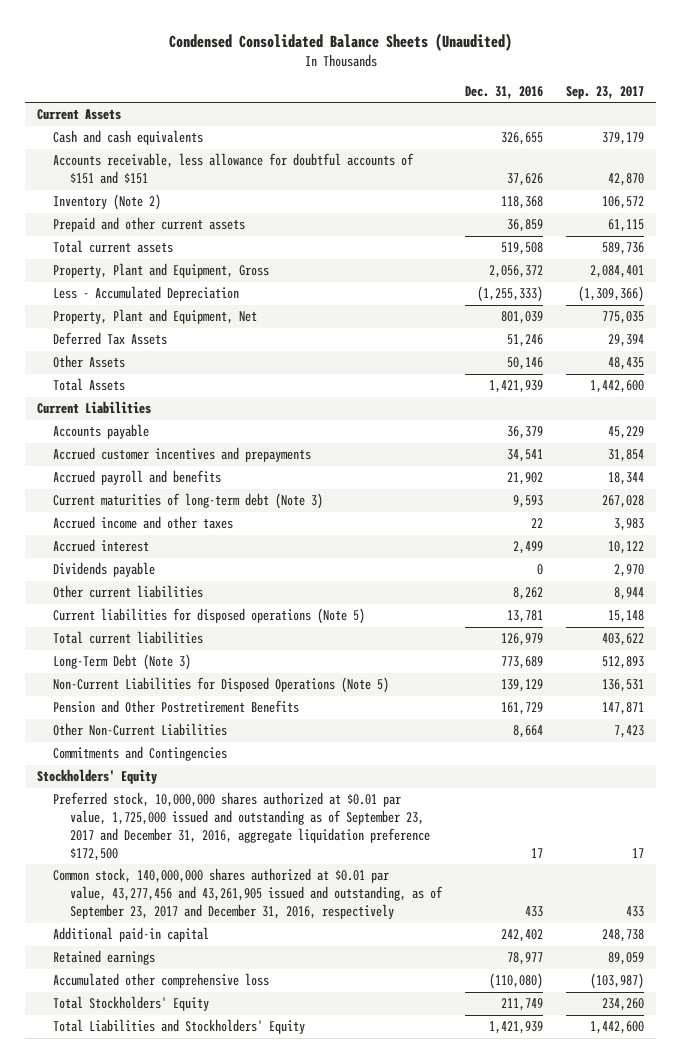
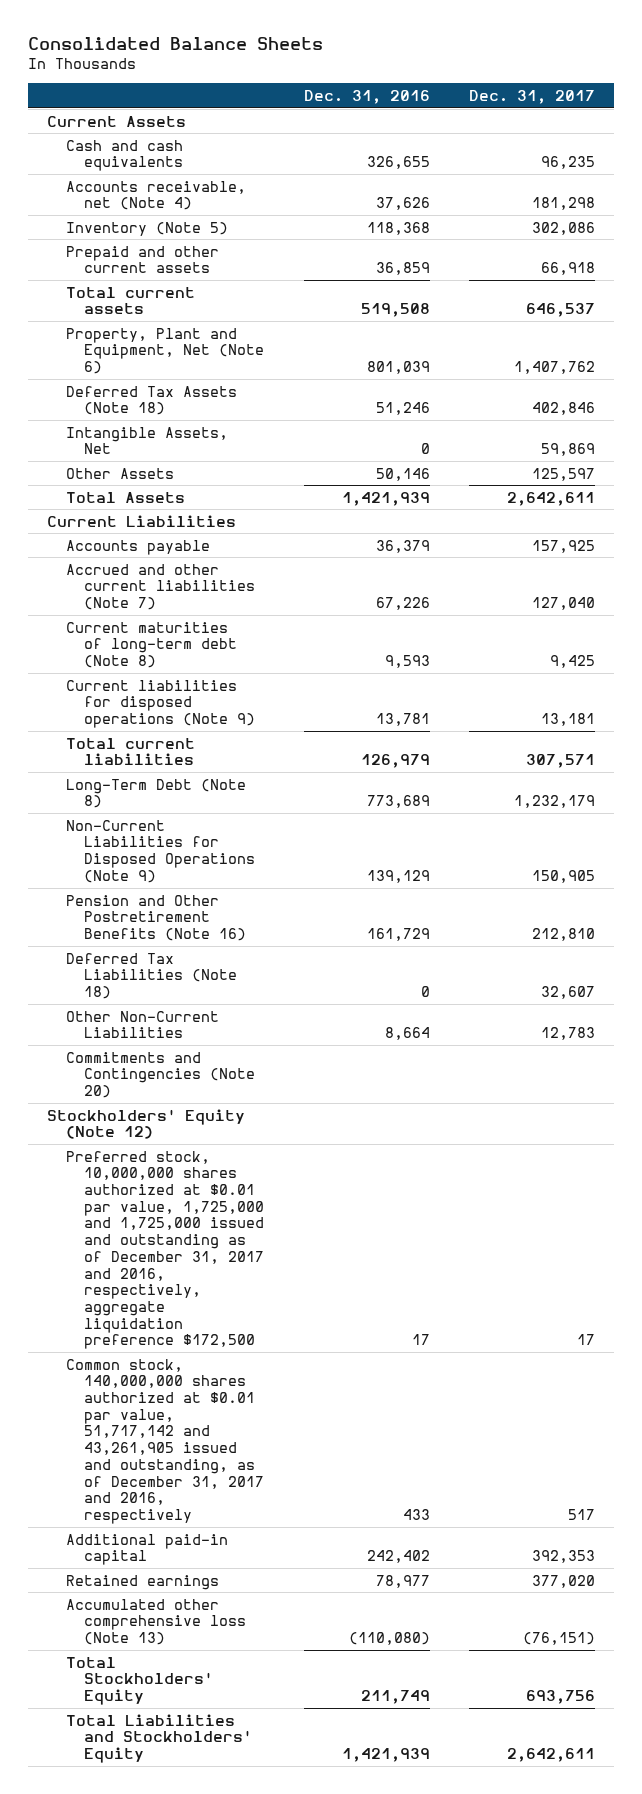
[168,32,512,51] Condensed Consolidated Balance Sheets (Unaudited) -> [27,36,323,50] Consolidated Balance Sheets
[566,85,645,99] Sep. 23, 2017 -> none
none -> [468,90,595,105] Dec. 31, 2017
[53,153,415,185] Accounts receivable, less allowance for doubtful accounts of $151 and $151 -> [65,180,246,211] Accounts receivable, net (Note 4)
[53,194,162,211] Inventory (Note 2) -> [65,221,228,236] Inventory (Note 5)
[53,263,270,279] Property, Plant and Equipment, Gross -> none
[53,286,240,302] Less - Accumulated Depreciation -> none
[53,309,258,325] Property, Plant and Equipment, Net -> [65,327,265,375] Property, Plant and Equipment, Net (Note 6)
[53,332,168,346] Deferred Tax Assets -> [65,385,237,416] Deferred Tax Assets (Note 18)
none -> [65,426,228,455] Intangible Assets, Net
[53,470,222,486] Accrued payroll and benefits -> none
[53,516,234,530] Accrued income and other taxes -> none
[53,539,150,553] Accrued interest -> none
[53,562,156,578] Dividends payable -> none
[53,585,204,599] Other current liabilities -> none
[53,447,312,463] Accrued customer incentives and prepayments -> [65,563,256,611] Accrued and other current liabilities (Note 7)
[507,449,544,463] 34,541 -> [375,597,430,611] 67,226
[53,493,324,510] Current maturities of long-term debt (Note 3) -> [65,621,238,669] Current maturities of long-term debt (Note 8)
[53,608,366,625] Current liabilities for disposed operations (Note 5) -> [65,679,256,729] Current liabilities for disposed operations (Note 9)
[53,654,192,671] Long-Term Debt (Note 3) -> [65,778,246,809] Long-Term Debt (Note 8)
[53,677,390,694] Non-Current Liabilities for Disposed Operations (Note 5) -> [65,819,256,883] Non-Current Liabilities for Disposed Operations (Note 9)
[53,700,300,714] Pension and Other Postretirement Benefits -> [65,894,247,942] Pension and Other Postretirement Benefits (Note 16)
none -> [65,952,238,1000] Deferred Tax Liabilities (Note 18)
[53,746,228,762] Commitments and Contingencies -> [65,1051,256,1099] Commitments and Contingencies (Note 20)
[36,769,157,785] Stockholders' Equity -> [47,1108,246,1140] Stockholders' Equity (Note 12)
[53,792,430,861] Preferred stock, 10,000,000 shares authorized at $0.01 par value, 1,725,000 issued and outstanding as of September 23, 2017 and December 31, 2016, aggregate liquidation preference $172,500 -> [65,1150,265,1350] Preferred stock, 10,000,000 shares authorized at $0.01 par value, 1,725,000 and 1,725,000 issued and outstanding as of December 31, 2017 and 2016, respectively, aggregate liquidation preference $172,500
[53,868,443,919] Common stock, 140,000,000 shares authorized at $0.01 par value, 43,277,456 and 43,261,905 issued and outstanding, as of September 23, 2017 and December 31, 2016, respectively -> [65,1358,265,1524] Common stock, 140,000,000 shares authorized at $0.01 par value, 51,717,142 and 43,261,905 issued and outstanding, as of December 31, 2017 and 2016, respectively
[53,973,270,989] Accumulated other comprehensive loss -> [65,1598,247,1646] Accumulated other comprehensive loss (Note 13)

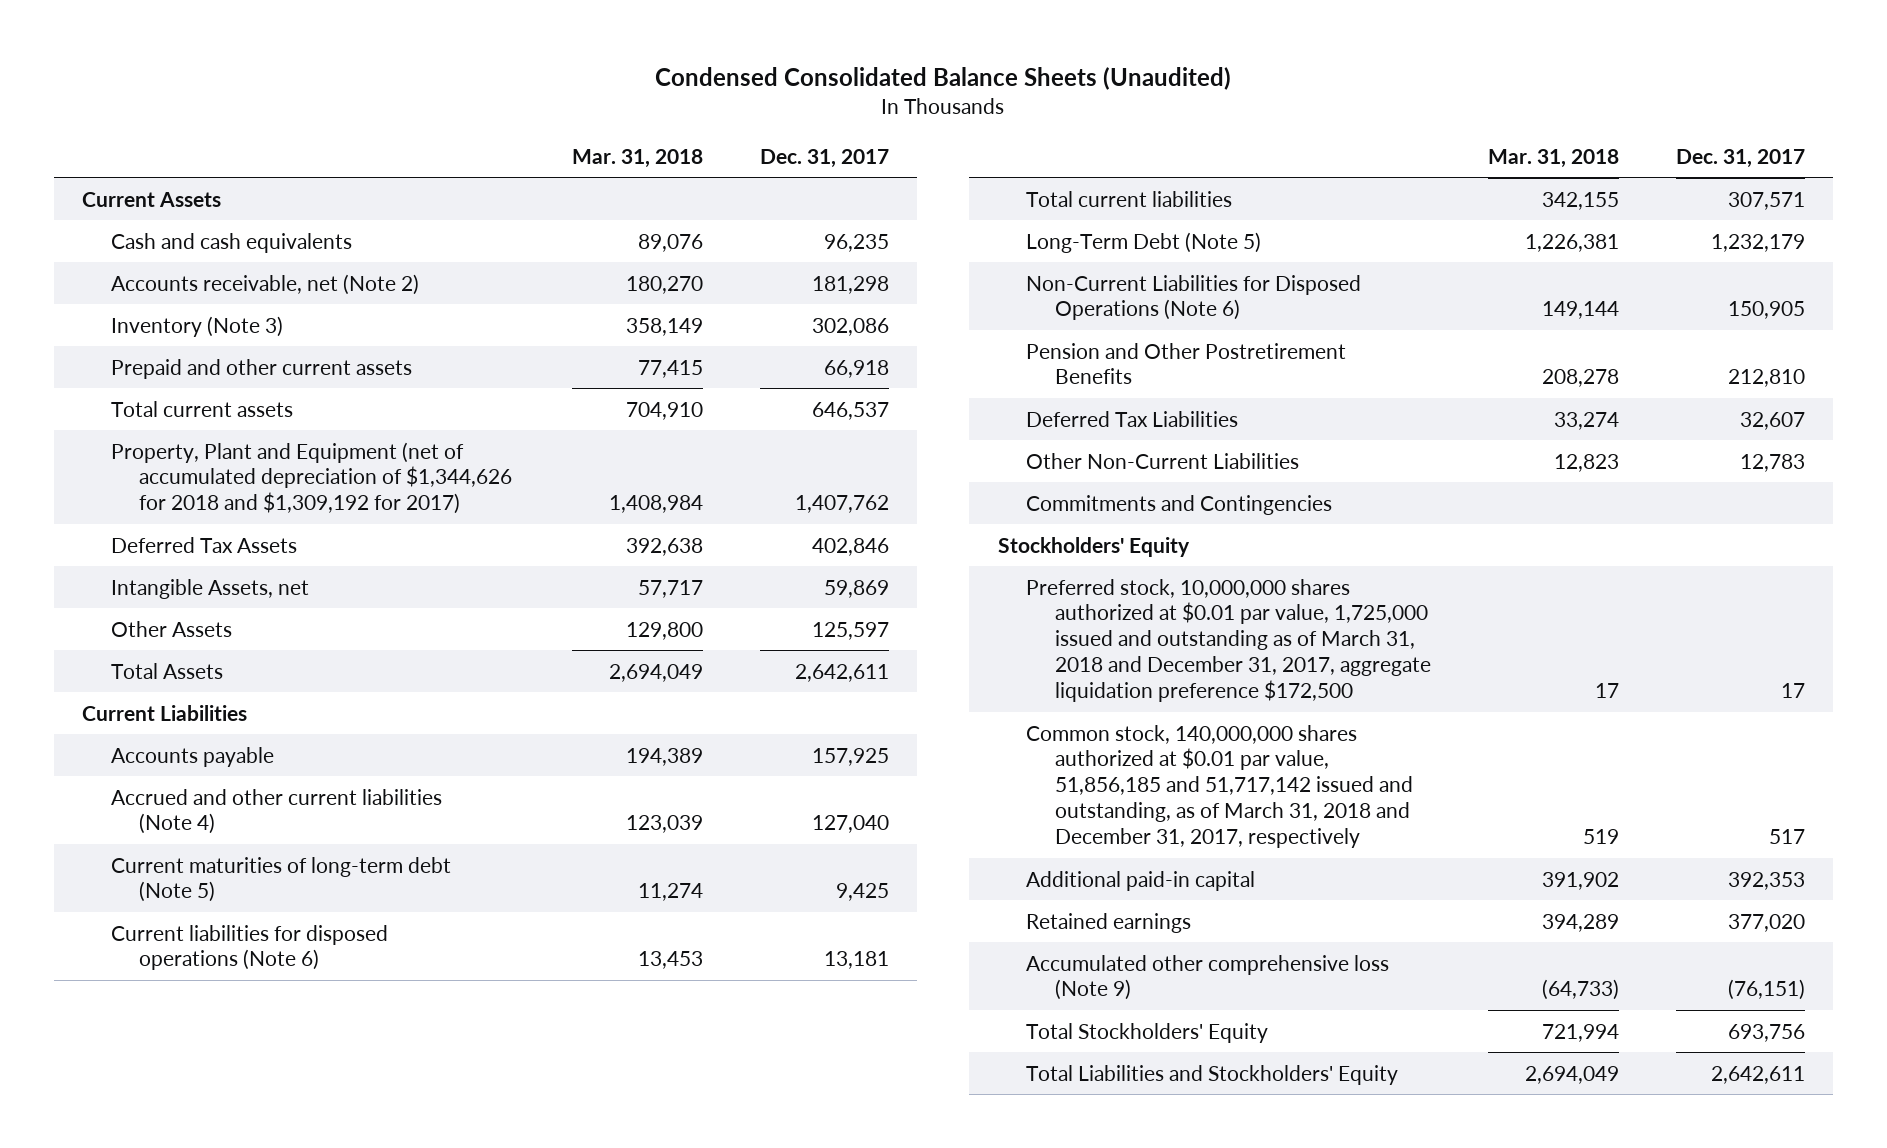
[27,36,323,50] Consolidated Balance Sheets -> [655,67,1232,91] Condensed Consolidated Balance Sheets (Unaudited)
[303,90,430,105] Dec. 31, 2016 -> none
none -> [572,148,704,168] Mar. 31, 2018
[65,180,246,211] Accounts receivable, net (Note 4) -> [110,273,419,295] Accounts receivable, net (Note 2)
[65,221,228,236] Inventory (Note 5) -> [110,315,283,337] Inventory (Note 3)
[65,327,265,375] Property, Plant and Equipment, Net (Note 6) -> [110,441,513,515] Property, Plant and Equipment (net of accumulated depreciation of $1,344,626 for 2018 and $1,309,192 for 2017)
[65,385,237,416] Deferred Tax Assets (Note 18) -> [110,536,297,553] Deferred Tax Assets
[65,426,228,455] Intangible Assets, Net -> [110,578,309,599] Intangible Assets, net
[65,563,256,611] Accrued and other current liabilities (Note 7) -> [110,788,442,835] Accrued and other current liabilities (Note 4)
[65,621,238,669] Current maturities of long-term debt (Note 8) -> [110,856,451,903] Current maturities of long-term debt (Note 5)
[65,679,256,729] Current liabilities for disposed operations (Note 9) -> [110,924,388,971] Current liabilities for disposed operations (Note 6)
[65,778,246,809] Long-Term Debt (Note 8) -> [1026,231,1262,253] Long-Term Debt (Note 5)
[65,819,256,883] Non-Current Liabilities for Disposed Operations (Note 9) -> [1026,274,1362,321] Non-Current Liabilities for Disposed Operations (Note 6)
[65,894,247,942] Pension and Other Postretirement Benefits (Note 16) -> [1026,342,1347,385] Pension and Other Postretirement Benefits
[65,952,238,1000] Deferred Tax Liabilities (Note 18) -> [1026,410,1239,427] Deferred Tax Liabilities
[65,1051,256,1099] Commitments and Contingencies (Note 20) -> [1026,494,1333,515] Commitments and Contingencies
[47,1108,246,1140] Stockholders' Equity (Note 12) -> [997,536,1190,557] Stockholders' Equity
[65,1150,265,1350] Preferred stock, 10,000,000 shares authorized at $0.01 par value, 1,725,000 and 1,725,000 issued and outstanding as of December 31, 2017 and 2016, respectively, aggregate liquidation preference $172,500 -> [1026,578,1431,703] Preferred stock, 10,000,000 shares authorized at $0.01 par value, 1,725,000 issued and outstanding as of March 31, 2018 and December 31, 2017, aggregate liquidation preference $172,500
[65,1358,265,1524] Common stock, 140,000,000 shares authorized at $0.01 par value, 51,717,142 and 43,261,905 issued and outstanding, as of December 31, 2017 and 2016, respectively -> [1026,724,1413,849] Common stock, 140,000,000 shares authorized at $0.01 par value, 51,856,185 and 51,717,142 issued and outstanding, as of March 31, 2018 and December 31, 2017, respectively
[65,1598,247,1646] Accumulated other comprehensive loss (Note 13) -> [1026,954,1390,1001] Accumulated other comprehensive loss (Note 9)

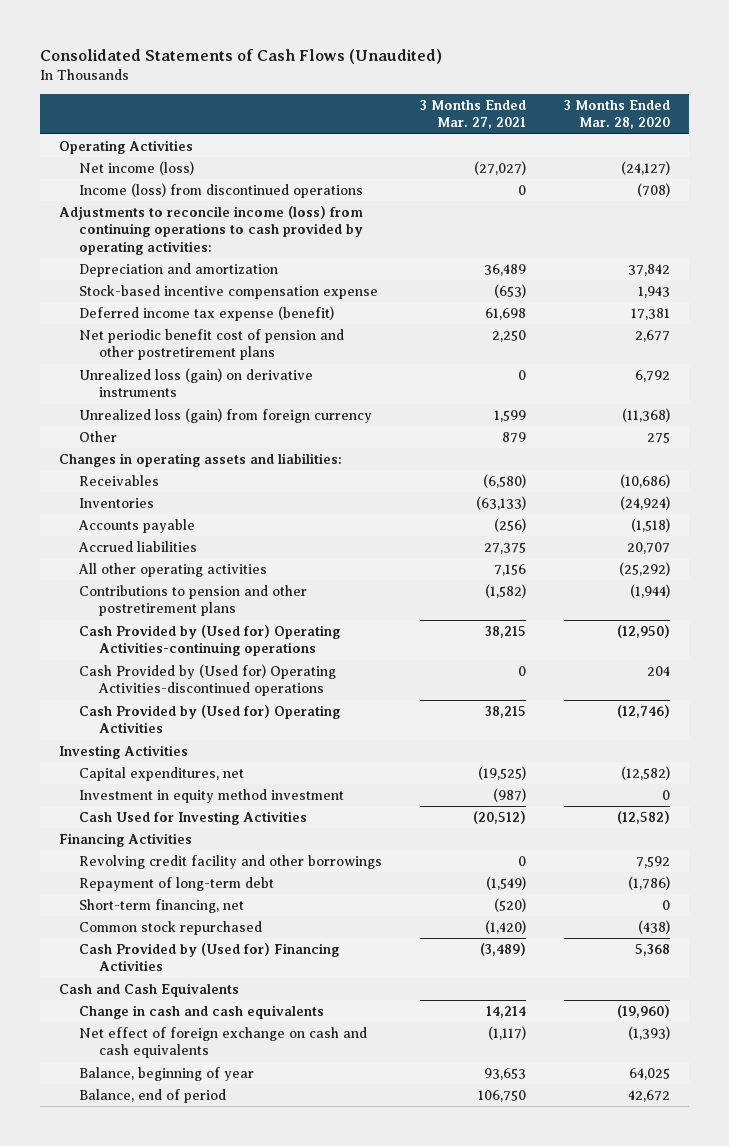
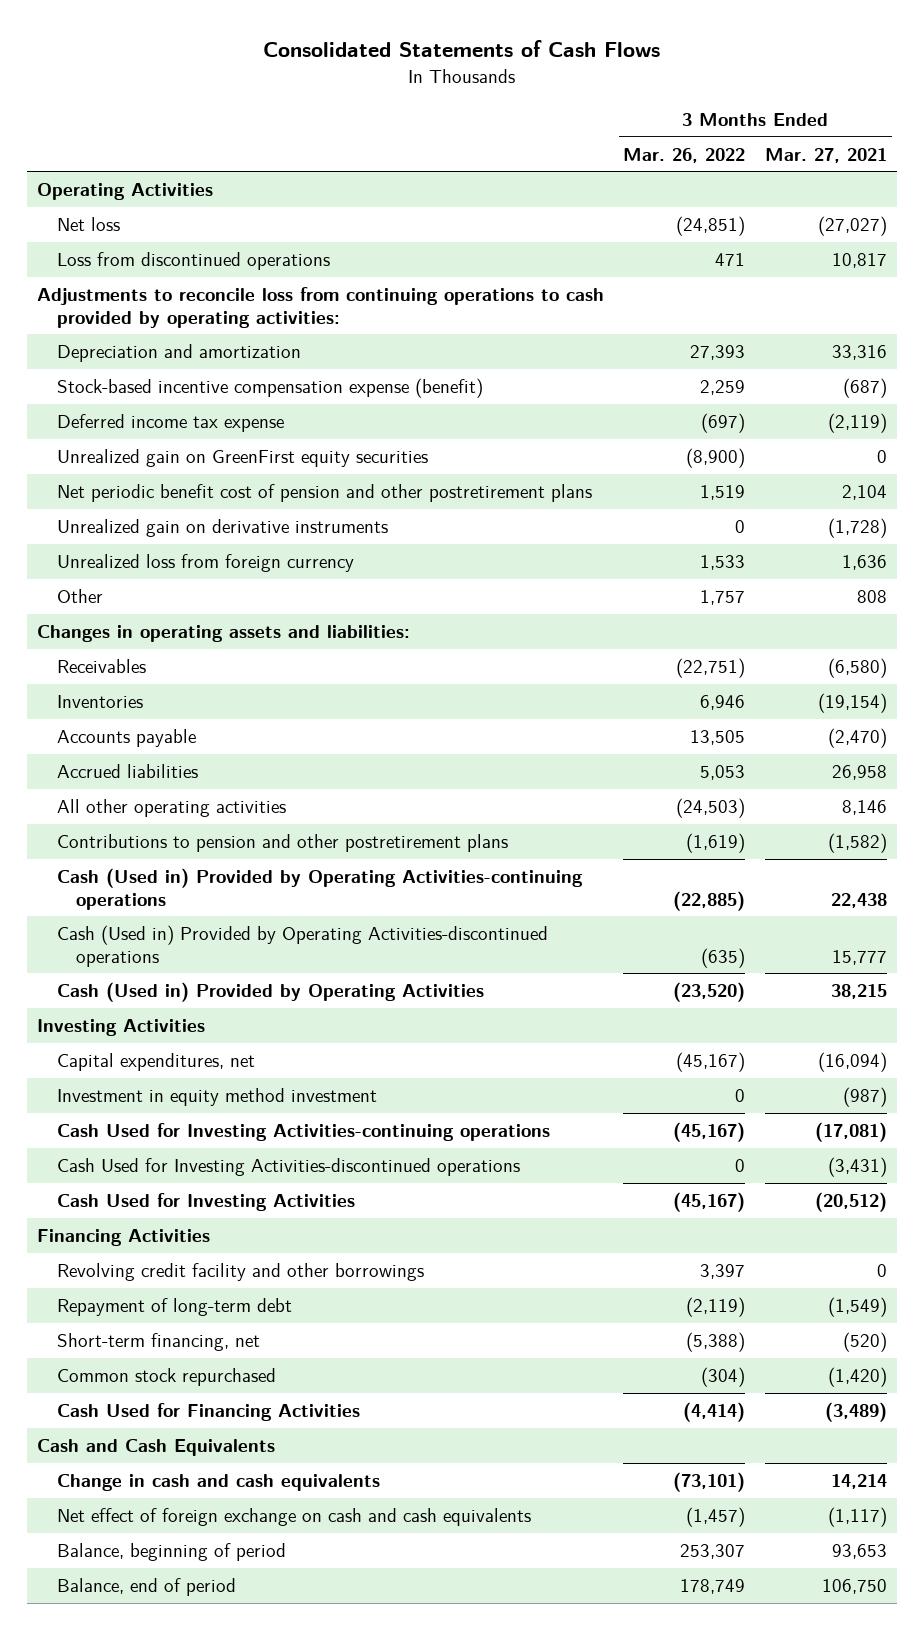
[39,49,442,65] Consolidated Statements of Cash Flows (Unaudited) -> [262,40,660,58] Consolidated Statements of Cash Flows
[563,100,670,130] 3 Months Ended Mar. 28, 2020 -> none
none -> [623,147,746,163] Mar. 26, 2022
[78,161,194,176] Net income (loss) -> [56,217,120,232] Net loss
[78,183,363,199] Income (loss) from discontinued operations -> [56,252,330,271] Loss from discontinued operations
[517,185,526,196] 0 -> [831,253,887,269] 10,817
[58,206,363,255] Adjustments to reconcile income (loss) from continuing operations to cash provided by operating activities: -> [37,287,605,328] Adjustments to reconcile loss from continuing operations to cash provided by operating activities:
[483,264,526,277] 36,489 -> [831,345,887,361] 33,316
[78,285,378,300] Stock-based incentive compensation expense -> [56,378,483,399] Stock-based incentive compensation expense (benefit)
[493,284,526,299] (653) -> [842,378,887,399] (687)
[78,306,334,322] Deferred income tax expense (benefit) -> [56,414,284,433] Deferred income tax expense
[484,308,526,321] 61,698 -> [827,413,887,434] (2,119)
none -> [56,449,428,468] Unrealized gain on GreenFirst equity securities
[491,330,526,343] 2,250 -> [841,485,887,501] 2,104
[78,368,313,398] Unrealized loss (gain) on derivative instruments -> [56,519,388,538] Unrealized gain on derivative instruments
[517,370,526,381] 0 -> [827,518,887,539] (1,728)
[78,408,372,424] Unrealized loss (gain) from foreign currency -> [56,554,354,573] Unrealized loss from foreign currency
[493,410,526,423] 1,599 -> [841,555,887,571] 1,636
[501,432,526,444] 879 -> [856,590,887,604] 808
[475,496,526,511] (63,133) -> [817,693,887,714] (19,154)
[493,518,526,533] (256) -> [827,728,887,749] (2,470)
[483,542,526,555] 27,375 -> [831,765,887,781] 26,958
[493,564,526,577] 7,156 -> [841,800,887,816] 8,146
[78,625,340,657] Cash Provided by (Used for) Operating Activities-continuing operations -> [56,868,583,910] Cash (Used in) Provided by Operating Activities-continuing operations
[484,626,526,639] 38,215 -> [830,892,887,908] 22,438
[78,664,336,697] Cash Provided by (Used for) Operating Activities-discontinued operations -> [56,925,548,967] Cash (Used in) Provided by Operating Activities-discontinued operations
[517,666,526,677] 0 -> [831,949,887,965] 15,777
[78,705,340,734] Cash Provided by (Used for) Operating Activities -> [56,982,484,1003] Cash (Used in) Provided by Operating Activities
[477,766,526,781] (19,525) -> [817,1052,887,1073] (16,094)
none -> [56,1123,550,1142] Cash Used for Investing Activities-continuing operations
none -> [56,1158,520,1177] Cash Used for Investing Activities-discontinued operations
[78,943,339,972] Cash Provided by (Used for) Financing Activities -> [56,1403,360,1422] Cash Used for Financing Activities
[78,1067,254,1082] Balance, beginning of year -> [56,1543,286,1562] Balance, beginning of period

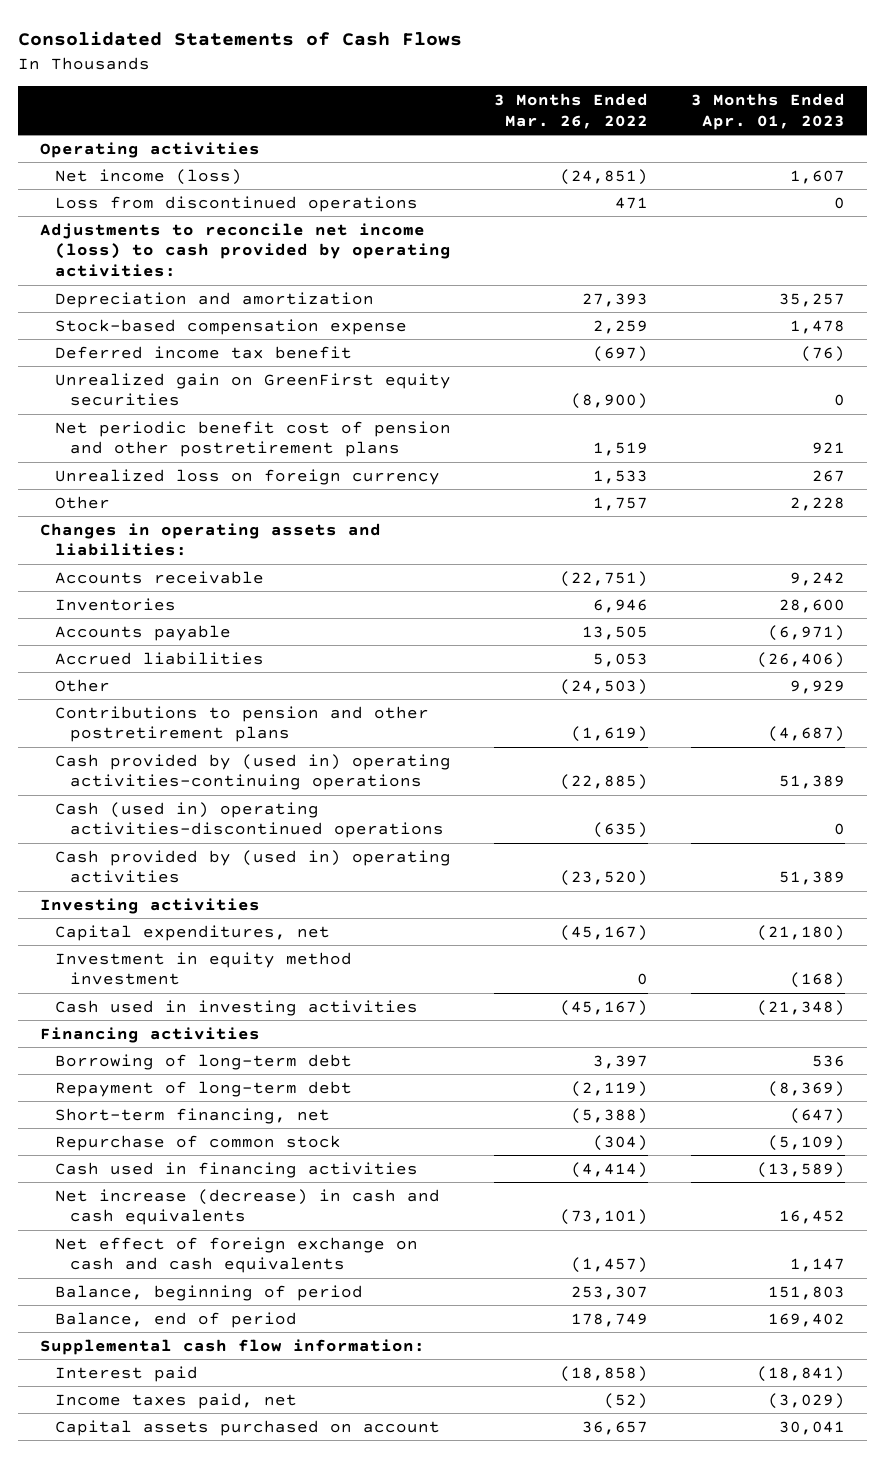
[764,147,887,163] Mar. 27, 2021 -> none
none -> [691,93,846,130] 3 Months Ended Apr. 01, 2023
[37,183,214,201] Operating Activities -> [39,141,260,158] Operating activities
[56,217,120,232] Net loss -> [54,168,242,185] Net income (loss)
[37,287,605,328] Adjustments to reconcile loss from continuing operations to cash provided by operating activities: -> [39,222,451,278] Adjustments to reconcile net income (loss) to cash provided by operating activities:
[56,378,483,399] Stock-based incentive compensation expense (benefit) -> [54,318,407,335] Stock-based compensation expense
[56,414,284,433] Deferred income tax expense -> [54,345,352,359] Deferred income tax benefit
[56,519,388,538] Unrealized gain on derivative instruments -> none
[56,554,354,573] Unrealized loss from foreign currency -> [54,468,440,485] Unrealized loss on foreign currency
[56,659,146,674] Receivables -> [54,570,264,584] Accounts receivable
[56,799,286,818] All other operating activities -> [54,678,110,692] Other
[56,868,583,910] Cash (Used in) Provided by Operating Activities-continuing operations -> [54,753,451,791] Cash provided by (used in) operating activities-continuing operations
[56,925,548,967] Cash (Used in) Provided by Operating Activities-discontinued operations -> [54,801,444,839] Cash (used in) operating activities-discontinued operations
[56,982,484,1003] Cash (Used in) Provided by Operating Activities -> [54,849,451,884] Cash provided by (used in) operating activities
[37,1019,206,1037] Investing Activities -> [39,897,260,914] Investing activities
[56,1123,550,1142] Cash Used for Investing Activities-continuing operations -> none
[56,1158,520,1177] Cash Used for Investing Activities-discontinued operations -> none
[56,1193,355,1212] Cash Used for Investing Activities -> [54,999,418,1016] Cash used in investing activities
[37,1229,211,1247] Financing Activities -> [39,1026,260,1043] Financing activities
[56,1263,424,1282] Revolving credit facility and other borrowings -> [54,1053,352,1070] Borrowing of long-term debt
[37,1439,276,1457] Cash and Cash Equivalents -> none
[56,1368,276,1387] Common stock repurchased -> [54,1134,341,1151] Repurchase of common stock
[56,1403,360,1422] Cash Used for Financing Activities -> [54,1161,418,1178] Cash used in financing activities
[56,1474,380,1492] Change in cash and cash equivalents -> [54,1188,440,1226] Net increase (decrease) in cash and cash equivalents
none -> [39,1338,425,1355] Supplemental cash flow information:
none -> [54,1365,198,1382] Interest paid
none -> [54,1392,297,1409] Income taxes paid, net
none -> [54,1419,440,1436] Capital assets purchased on account

